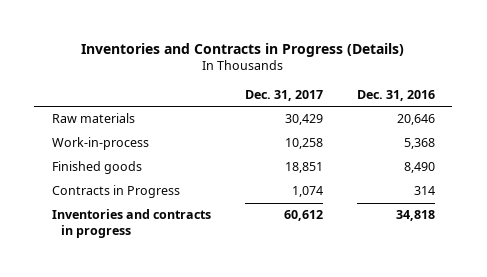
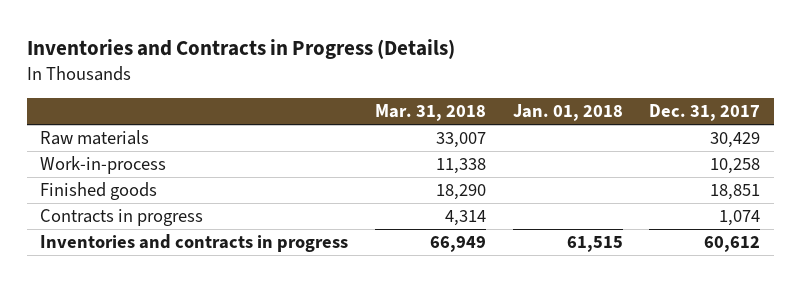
[357,89,436,101] Dec. 31, 2016 -> none
none -> [374,104,486,122] Mar. 31, 2018
none -> [512,104,623,122] Jan. 01, 2018
[51,185,180,199] Contracts in Progress -> [39,209,203,227] Contracts in progress

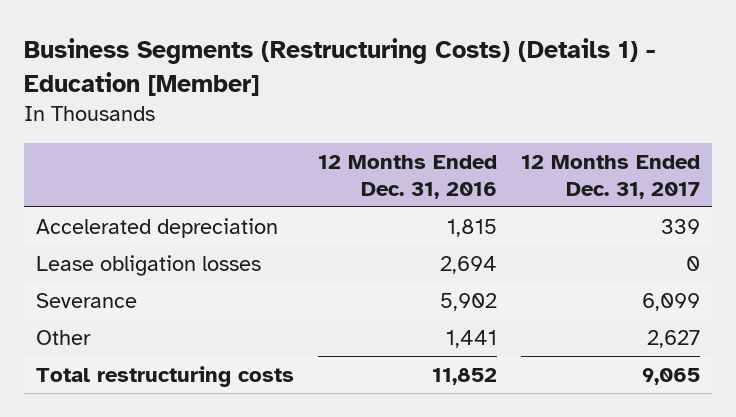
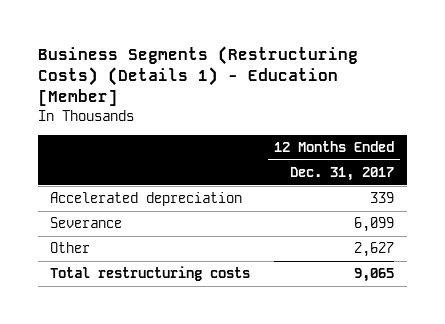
[318,154,498,200] 12 Months Ended Dec. 31, 2016 -> none
[36,254,262,276] Lease obligation losses -> none

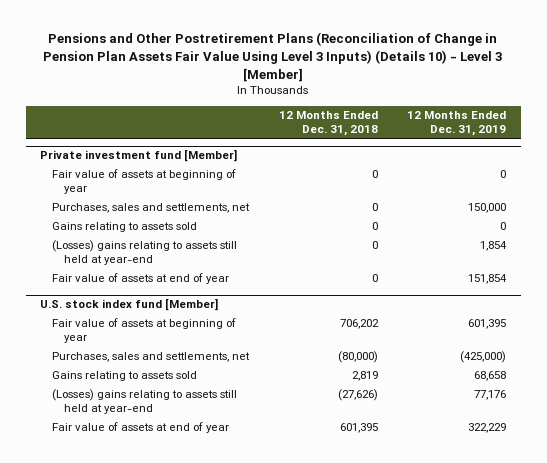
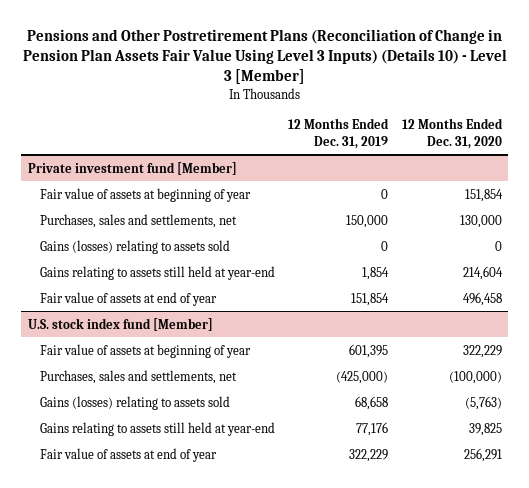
[278,111,378,137] 12 Months Ended Dec. 31, 2018 -> none
none -> [401,118,503,149] 12 Months Ended Dec. 31, 2020
[52,222,198,233] Gains relating to assets sold -> [40,239,231,254] Gains (losses) relating to assets sold
[52,240,238,266] (Losses) gains relating to assets still held at year-end -> [40,265,276,280] Gains relating to assets still held at year-end
[52,371,198,382] Gains relating to assets sold -> [40,395,231,410] Gains (losses) relating to assets sold
[52,389,238,415] (Losses) gains relating to assets still held at year-end -> [40,421,276,436] Gains relating to assets still held at year-end

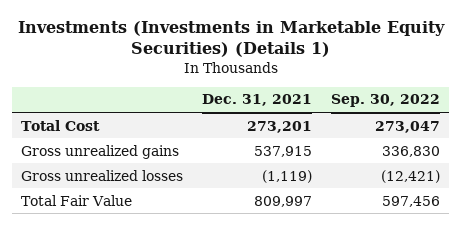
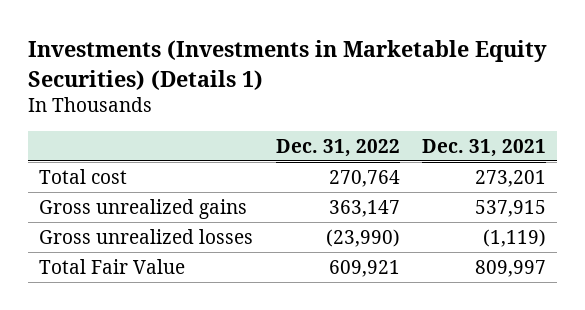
[330,94,440,108] Sep. 30, 2022 -> none
none -> [275,138,400,157] Dec. 31, 2022
[21,119,101,131] Total Cost -> [39,168,128,184] Total cost

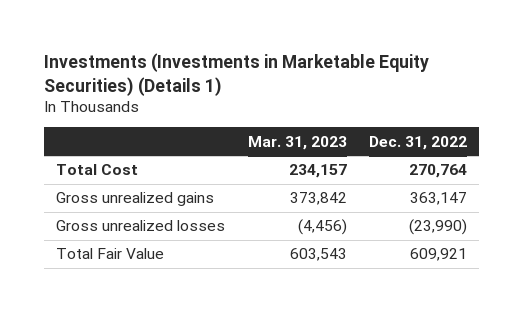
[422,138,547,157] Dec. 31, 2021 -> none
none -> [247,135,347,150] Mar. 31, 2023
[39,168,128,184] Total cost -> [55,164,138,176] Total Cost

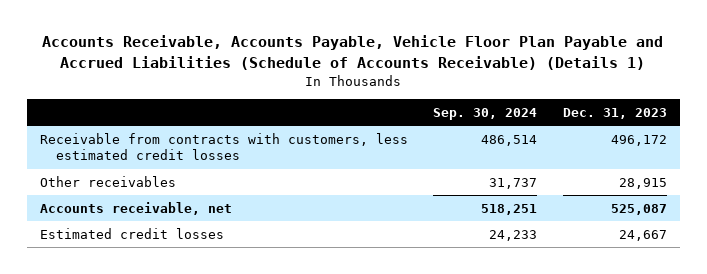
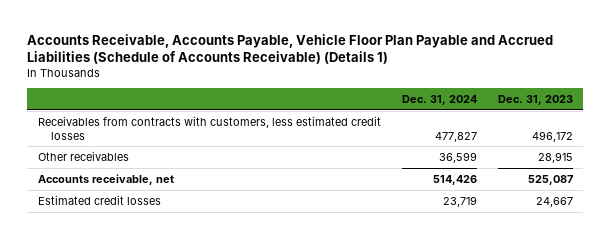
[433,107,538,120] Sep. 30, 2024 -> none
none -> [401,95,477,106] Dec. 31, 2024
[39,132,408,161] Receivable from contracts with customers, less estimated credit losses -> [37,115,381,140] Receivables from contracts with customers, less estimated credit losses

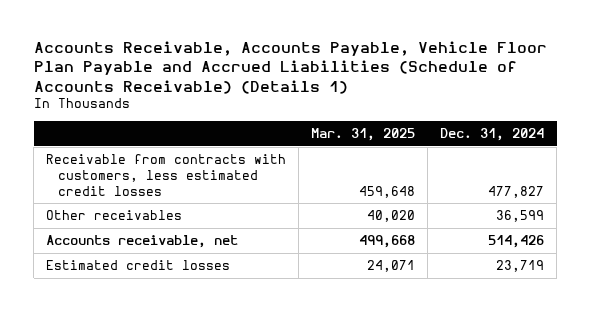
[497,95,573,106] Dec. 31, 2023 -> none
none -> [311,127,416,141] Mar. 31, 2025
[37,115,381,140] Receivables from contracts with customers, less estimated credit losses -> [46,154,287,196] Receivable from contracts with customers, less estimated credit losses

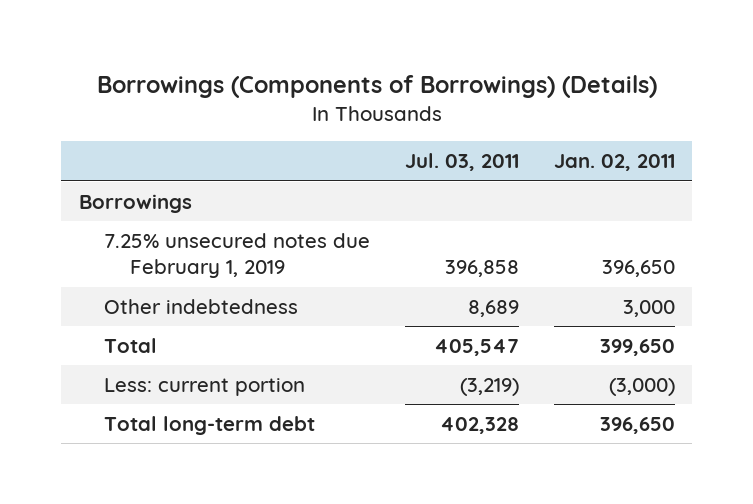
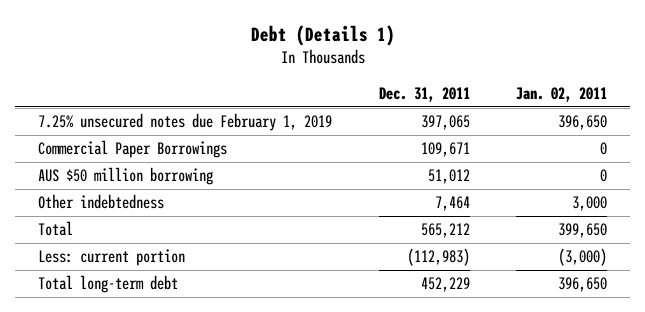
[96,75,657,99] Borrowings (Components of Borrowings) (Details) -> [250,24,395,46] Debt (Details 1)
[404,153,519,172] Jul. 03, 2011 -> none
none -> [378,87,470,103] Dec. 31, 2011
[78,193,192,213] Borrowings -> none
none -> [38,140,228,159] Commercial Paper Borrowings
none -> [38,167,214,186] AUS $50 million borrowing

